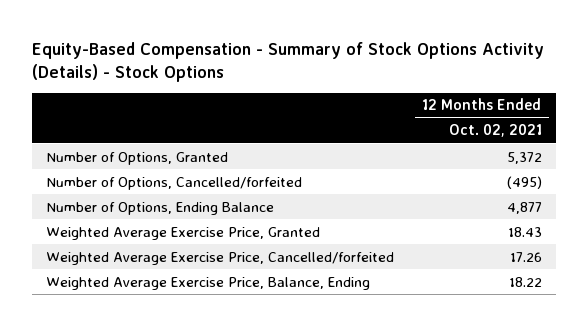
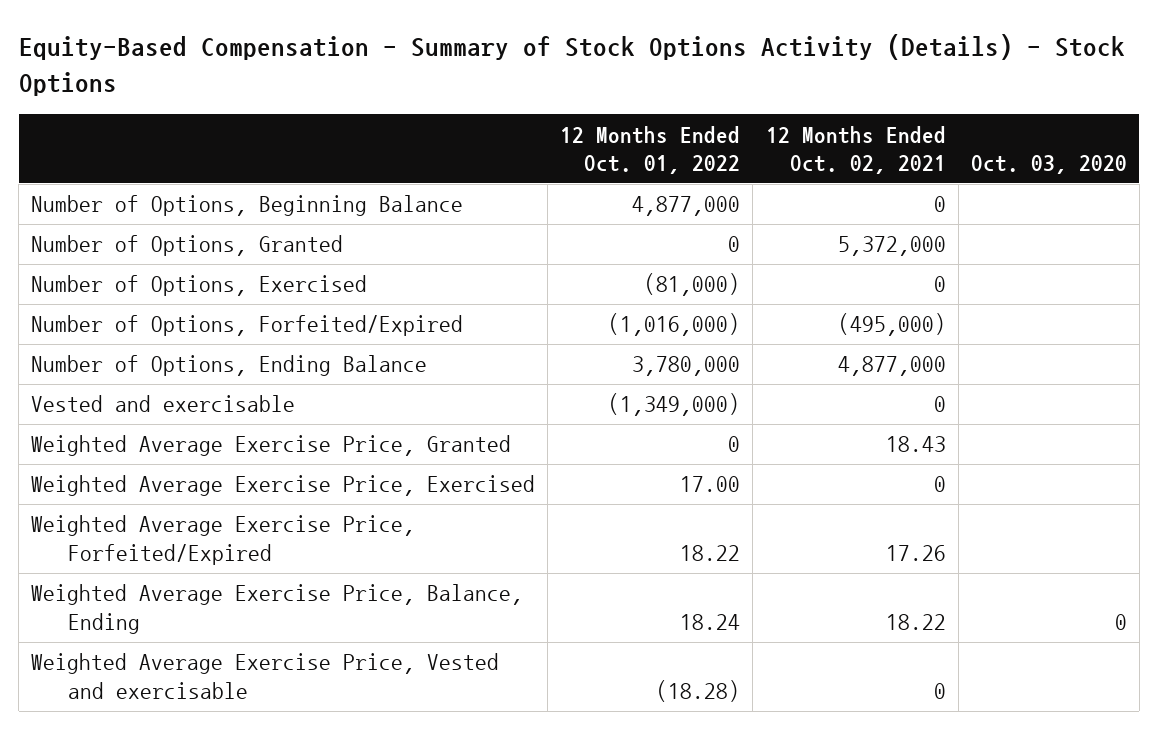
none -> [560,125,741,175] 12 Months Ended Oct. 01, 2022
none -> [970,155,1127,175] Oct. 03, 2020
none -> [31,195,464,217] Number of Options, Beginning Balance
[506,151,542,164] 5,372 -> [837,236,946,257] 5,372,000
none -> [31,275,368,297] Number of Options, Exercised
[46,176,303,190] Number of Options, Cancelled/forfeited -> [31,315,464,337] Number of Options, Forfeited/Expired
[506,175,542,189] (495) -> [837,313,946,337] (495,000)
[506,201,542,214] 4,877 -> [837,356,946,377] 4,877,000
none -> [31,395,296,413] Vested and exercisable
none -> [31,475,536,497] Weighted Average Exercise Price, Exercised
[46,251,395,265] Weighted Average Exercise Price, Cancelled/forfeited -> [31,515,416,566] Weighted Average Exercise Price, Forfeited/Expired
none -> [31,653,500,700] Weighted Average Exercise Price, Vested and exercisable

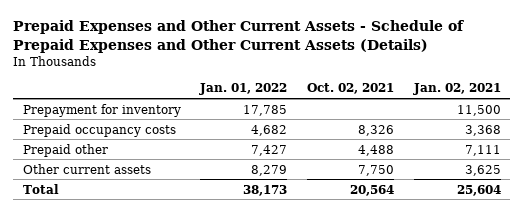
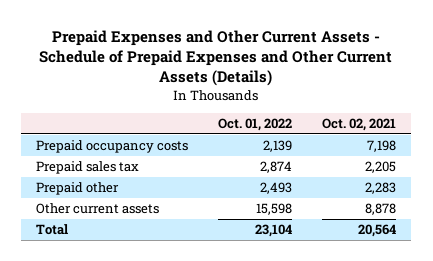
[199,83,288,96] Jan. 01, 2022 -> none
[412,83,501,96] Jan. 02, 2021 -> none
none -> [218,117,293,131] Oct. 01, 2022
[22,103,181,117] Prepayment for inventory -> none
[357,124,394,136] 8,326 -> [367,140,397,153] 7,198
none -> [36,161,140,175] Prepaid sales tax
[357,144,394,156] 4,488 -> [365,182,397,195] 2,283
[357,164,394,176] 7,750 -> [365,203,397,216] 8,878

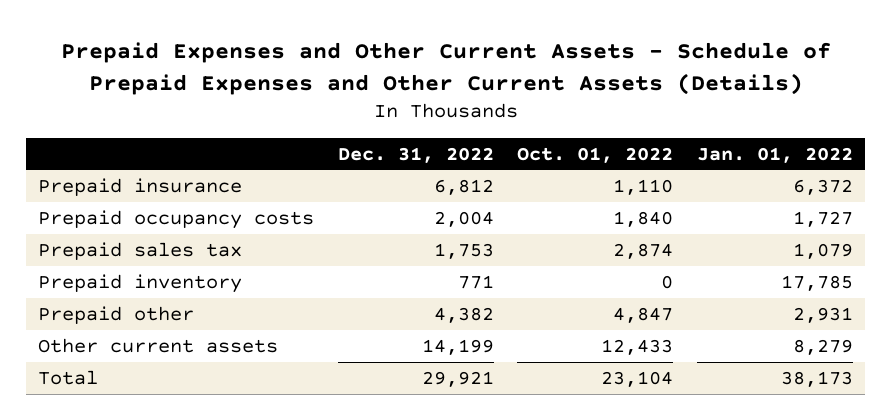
[322,117,397,131] Oct. 02, 2021 -> none
none -> [337,146,494,163] Dec. 31, 2022
none -> [696,146,853,163] Jan. 01, 2022
none -> [38,177,243,196] Prepaid insurance
[263,140,293,153] 2,139 -> [613,210,674,227] 1,840
none -> [38,273,243,293] Prepaid inventory
[260,182,293,195] 2,493 -> [613,306,674,323] 4,847
[256,203,293,216] 15,598 -> [601,338,674,355] 12,433

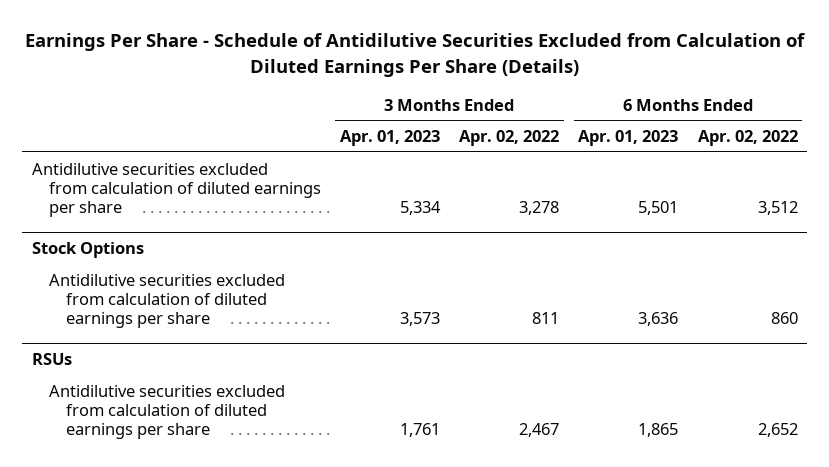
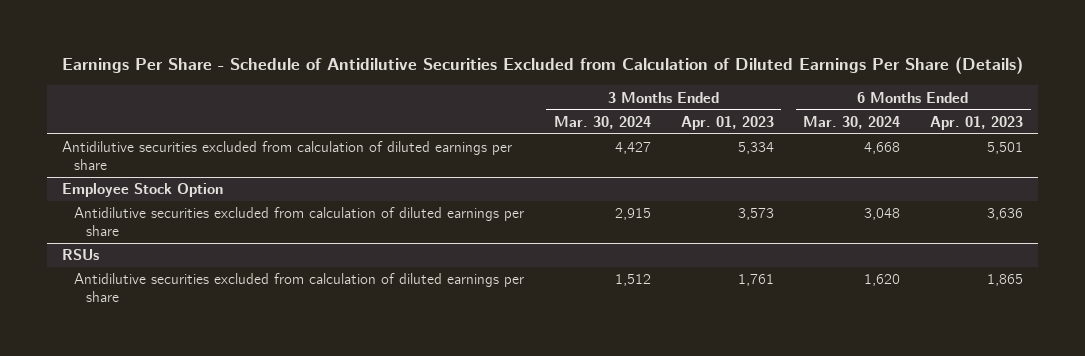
[459,130,560,147] Apr. 02, 2022 -> none
[697,130,798,147] Apr. 02, 2022 -> none
none -> [553,115,651,129] Mar. 30, 2024
none -> [803,115,901,129] Mar. 30, 2024
[31,242,144,259] Stock Options -> [62,183,224,198] Employee Stock Option

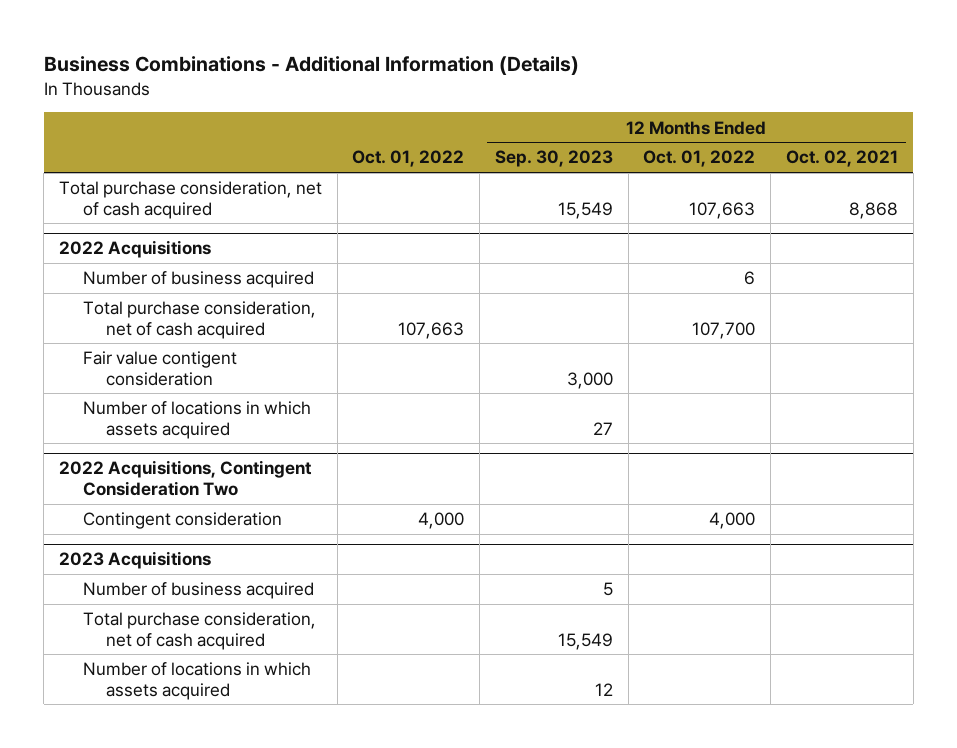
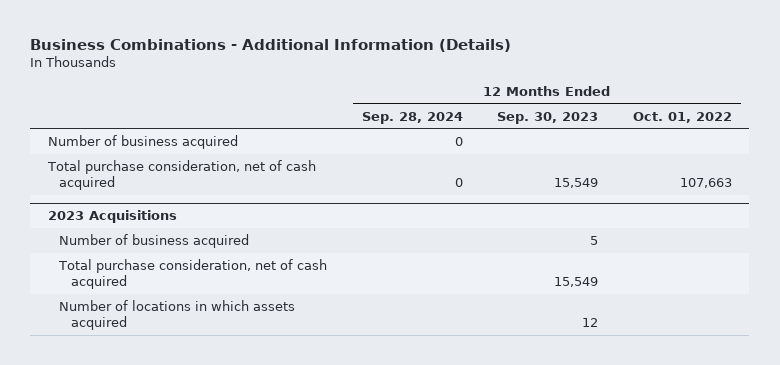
[352,150,465,168] Oct. 01, 2022 -> none
[785,150,898,168] Oct. 02, 2021 -> none
none -> [361,111,463,124] Sep. 28, 2024
none -> [47,134,238,149] Number of business acquired
[58,240,211,259] 2022 Acquisitions -> none
[82,271,314,289] Number of business acquired -> none
[82,301,316,339] Total purchase consideration, net of cash acquired -> none
[82,351,237,386] Fair value contigent consideration -> none
[82,401,311,439] Number of locations in which assets acquired -> none
[58,460,312,496] 2022 Acquisitions, Contingent Consideration Two -> none
[82,512,282,530] Contingent consideration -> none

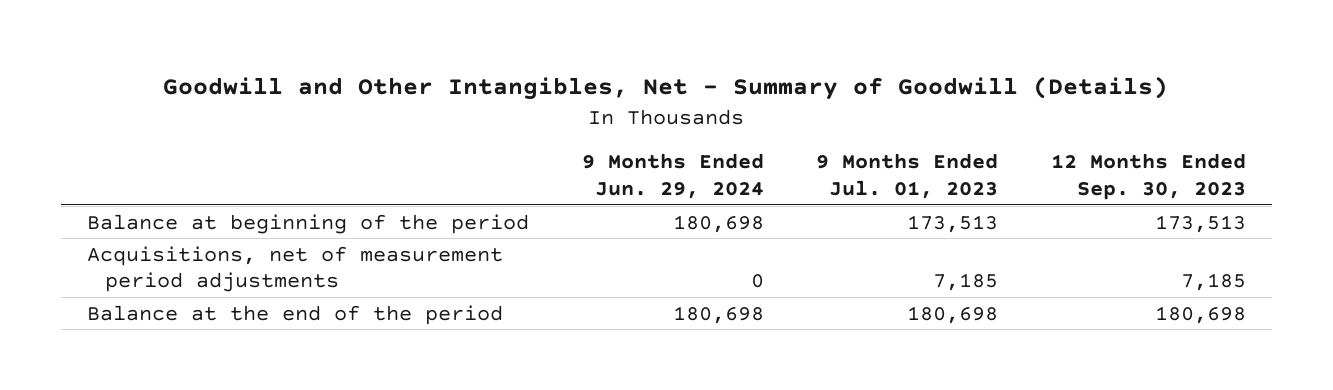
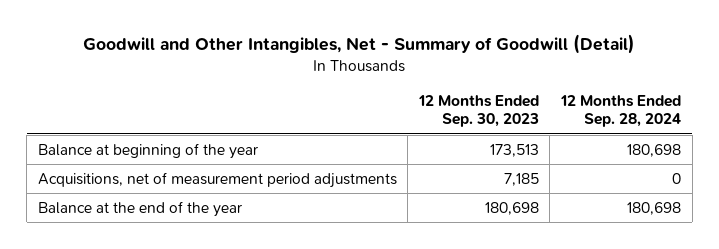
[163,76,1169,101] Goodwill and Other Intangibles, Net - Summary of Goodwill (Details) -> [83,34,636,55] Goodwill and Other Intangibles, Net - Summary of Goodwill (Detail)
[581,153,764,199] 9 Months Ended Jun. 29, 2024 -> none
[816,153,999,199] 9 Months Ended Jul. 01, 2023 -> none
none -> [560,94,682,128] 12 Months Ended Sep. 28, 2024
[86,213,529,234] Balance at beginning of the period -> [37,142,258,159] Balance at beginning of the year
[86,304,503,325] Balance at the end of the period -> [37,200,242,217] Balance at the end of the year

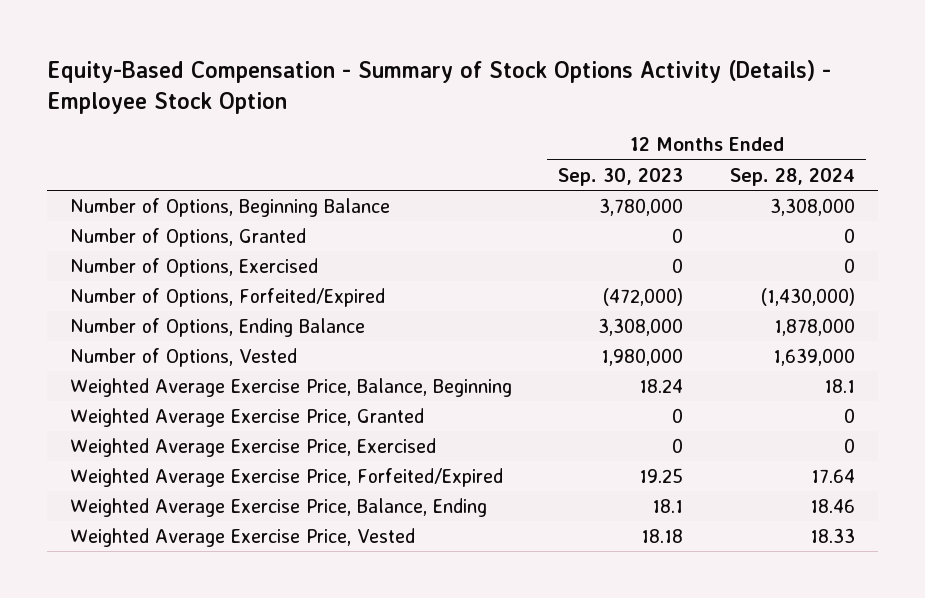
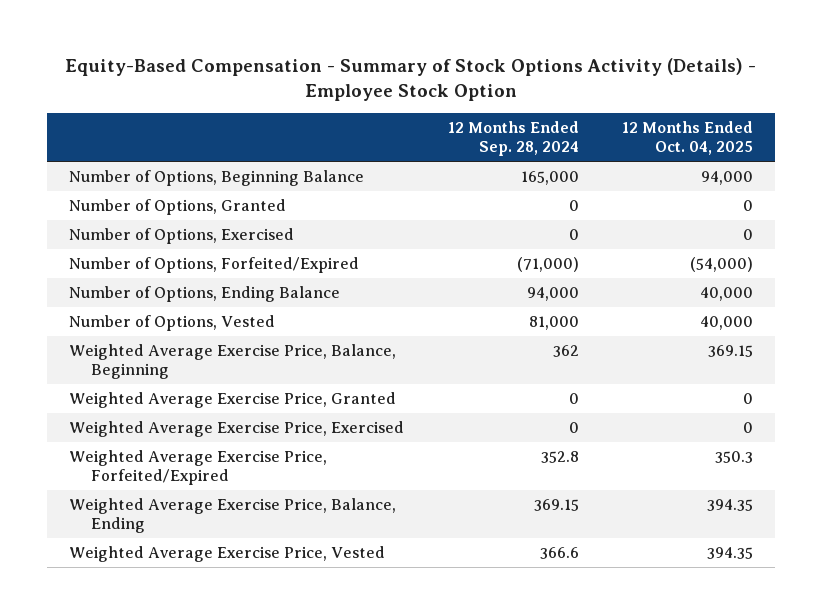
[558,167,684,186] Sep. 30, 2023 -> none
none -> [622,121,754,156] 12 Months Ended Oct. 04, 2025
[769,198,855,217] 3,308,000 -> [520,171,579,186] 165,000
[760,288,855,307] (1,430,000) -> [516,257,579,273] (71,000)
[773,318,855,337] 1,878,000 -> [526,287,579,302] 94,000
[772,348,855,367] 1,639,000 -> [528,316,579,331] 81,000
[823,379,855,394] 18.1 -> [552,345,579,358] 362
[810,469,855,484] 17.64 -> [540,451,579,464] 352.8
[809,499,855,514] 18.46 -> [533,499,579,512] 369.15
[809,528,855,544] 18.33 -> [539,547,579,560] 366.6

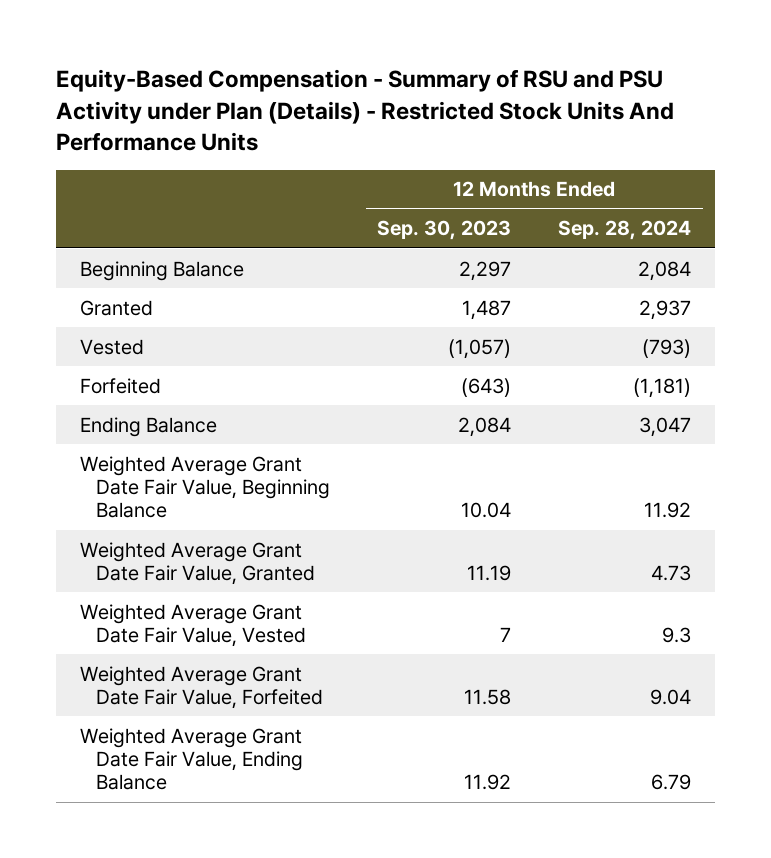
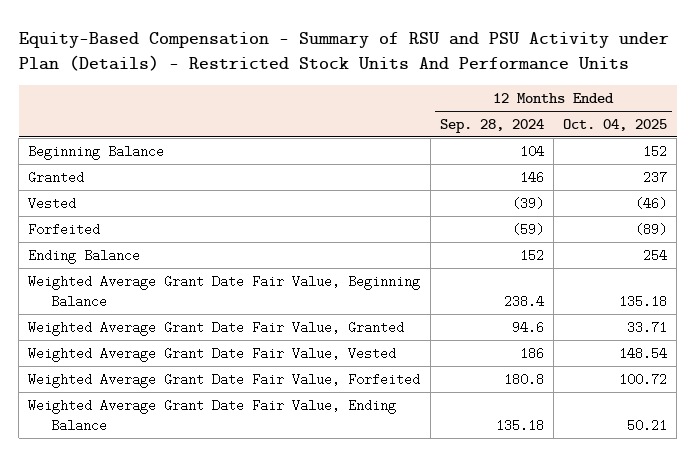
[377,220,512,241] Sep. 30, 2023 -> none
none -> [562,119,667,132] Oct. 04, 2025
[638,260,692,281] 2,084 -> [519,144,544,158] 104
[639,299,692,320] 2,937 -> [519,170,544,184] 146
[642,338,692,358] (793) -> [511,196,544,210] (39)
[633,377,692,398] (1,181) -> [511,222,544,236] (59)
[639,416,692,437] 3,047 -> [519,248,544,262] 152
[644,502,692,519] 11.92 -> [503,294,544,308] 238.4
[651,564,692,581] 4.73 -> [511,320,544,334] 94.6
[662,626,692,643] 9.3 -> [519,346,544,360] 186
[650,688,692,705] 9.04 -> [503,372,544,386] 180.8
[651,774,692,791] 6.79 -> [495,418,544,432] 135.18

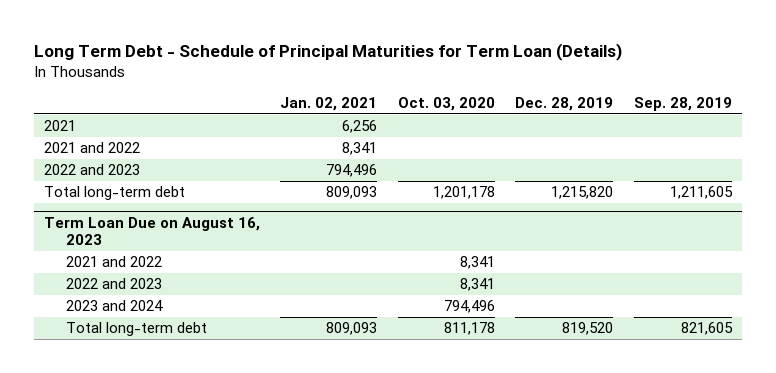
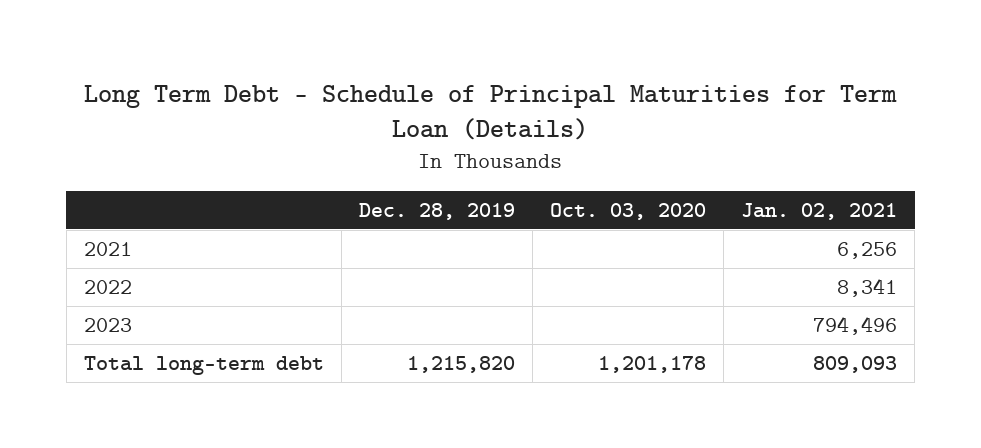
[633,97,732,112] Sep. 28, 2019 -> none
[43,142,140,154] 2021 and 2022 -> [83,279,132,294] 2022
[43,164,140,176] 2022 and 2023 -> [83,317,132,332] 2023
[43,217,260,246] Term Loan Due on August 16, 2023 -> none
[65,256,162,268] 2021 and 2022 -> none
[65,278,162,290] 2022 and 2023 -> none
[65,300,163,312] 2023 and 2024 -> none
[65,322,207,337] Total long-term debt -> none

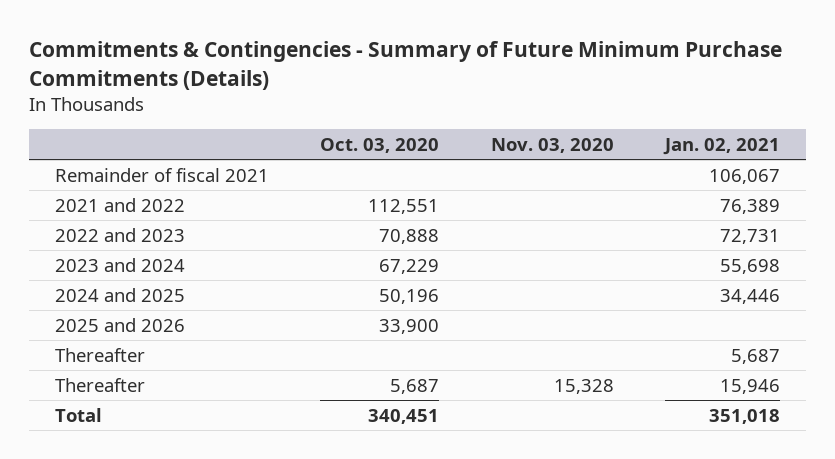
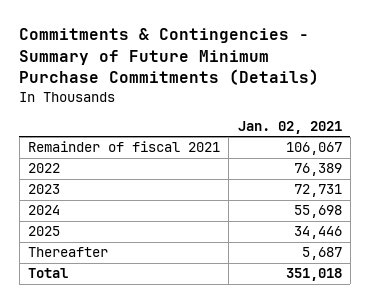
[320,137,440,153] Oct. 03, 2020 -> none
[490,137,614,153] Nov. 03, 2020 -> none
[54,317,185,332] 2025 and 2026 -> none
[54,197,185,212] 2021 and 2022 -> [27,163,60,174] 2022
[54,227,185,242] 2022 and 2023 -> [27,184,60,195] 2023
[54,257,185,272] 2023 and 2024 -> [27,205,60,216] 2024
[54,287,185,302] 2024 and 2025 -> [27,226,60,237] 2025
[54,377,145,392] Thereafter -> none

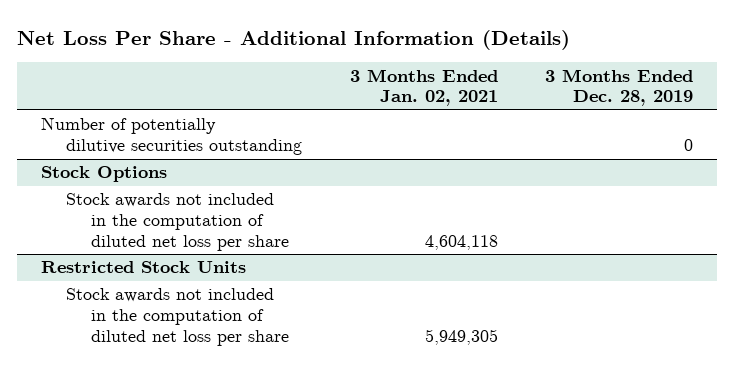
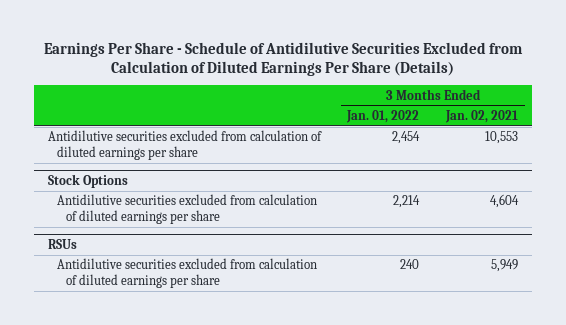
[17,29,571,50] Net Loss Per Share - Additional Information (Details) -> [43,41,523,77] Earnings Per Share - Schedule of Antidilutive Securities Excluded from Calculation of Diluted Earnings Per Share (Details)
[545,68,694,107] 3 Months Ended Dec. 28, 2019 -> none
none -> [346,110,420,124] Jan. 01, 2022
[41,117,303,156] Number of potentially dilutive securities outstanding -> none
none -> [47,130,322,161] Antidilutive securities excluded from calculation of diluted earnings per share
[66,193,290,251] Stock awards not included in the computation of diluted net loss per share -> [57,194,318,225] Antidilutive securities excluded from calculation of diluted earnings per share
[424,234,498,250] 4,604,118 -> [490,194,520,209] 4,604
[41,261,247,274] Restricted Stock Units -> [47,239,77,250] RSUs
[66,288,290,346] Stock awards not included in the computation of diluted net loss per share -> [57,258,318,289] Antidilutive securities excluded from calculation of diluted earnings per share
[424,328,498,345] 5,949,305 -> [491,259,519,273] 5,949

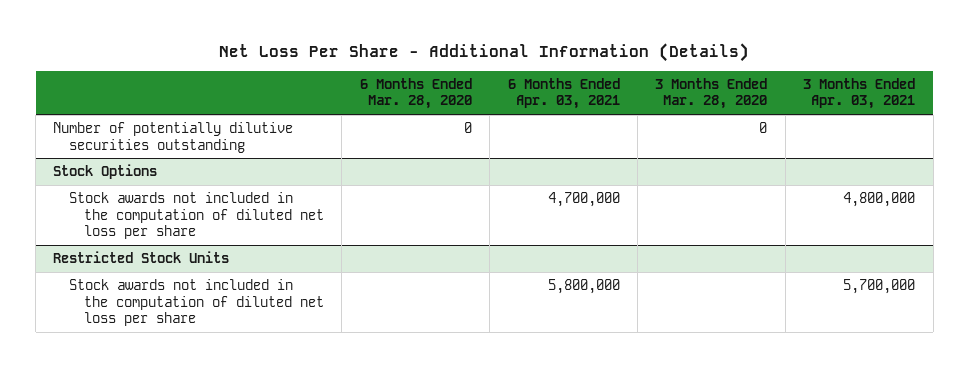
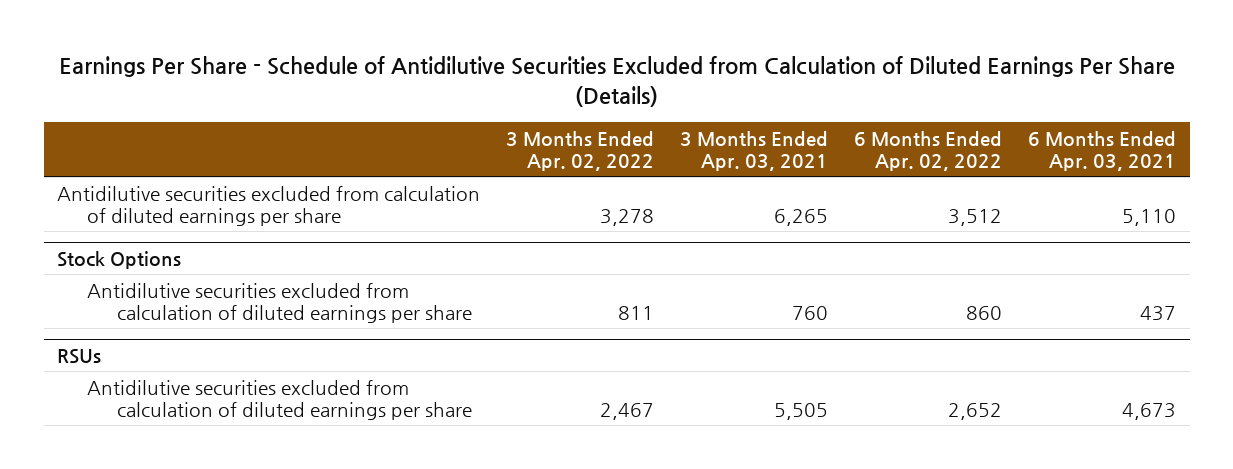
[219,42,750,62] Net Loss Per Share - Additional Information (Details) -> [58,56,1175,108] Earnings Per Share - Schedule of Antidilutive Securities Excluded from Calculation of Diluted Earnings Per Share (Details)
[359,77,472,110] 6 Months Ended Mar. 28, 2020 -> none
[655,77,768,110] 3 Months Ended Mar. 28, 2020 -> none
none -> [505,130,654,172] 3 Months Ended Apr. 02, 2022
none -> [854,130,1003,172] 6 Months Ended Apr. 02, 2022
[53,122,294,153] Number of potentially dilutive securities outstanding -> none
none -> [56,185,480,226] Antidilutive securities excluded from calculation of diluted earnings per share
[68,192,324,240] Stock awards not included in the computation of diluted net loss per share -> [86,282,472,323] Antidilutive securities excluded from calculation of diluted earnings per share
[547,192,620,208] 4,700,000 -> [1140,305,1177,321] 437
[843,192,916,208] 4,800,000 -> [792,305,829,320] 760
[53,251,230,264] Restricted Stock Units -> [56,348,101,364] RSUs
[68,279,324,327] Stock awards not included in the computation of diluted net loss per share -> [86,379,472,420] Antidilutive securities excluded from calculation of diluted earnings per share
[547,279,620,295] 5,800,000 -> [1122,402,1177,420] 4,673
[843,279,916,295] 5,700,000 -> [774,402,829,420] 5,505

